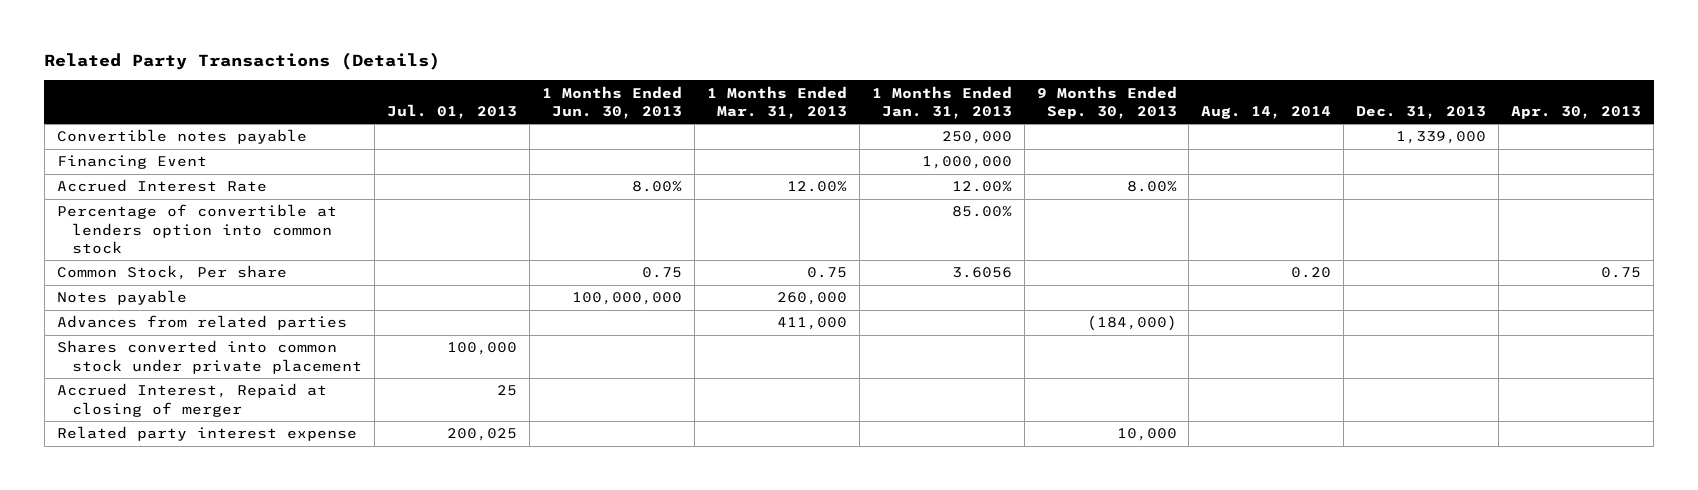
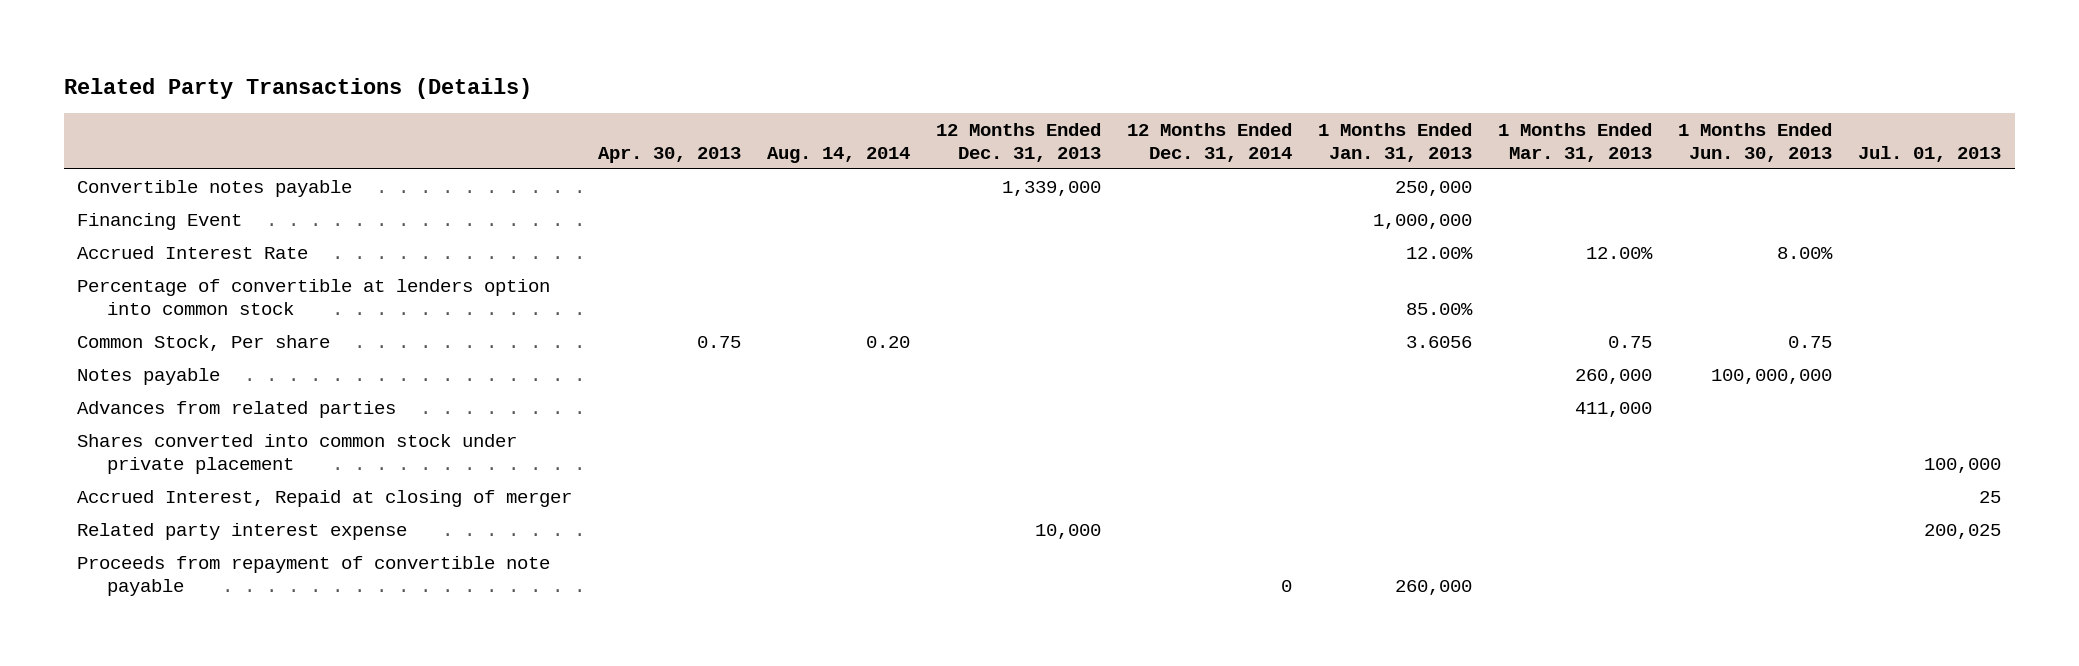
[1036,85,1177,119] 9 Months Ended Sep. 30, 2013 -> none
[1356,105,1487,119] Dec. 31, 2013 -> none
none -> [936,122,1102,162] 12 Months Ended Dec. 31, 2013
none -> [1127,122,1293,162] 12 Months Ended Dec. 31, 2014
none -> [77,555,551,597] Proceeds from repayment of convertible note payable

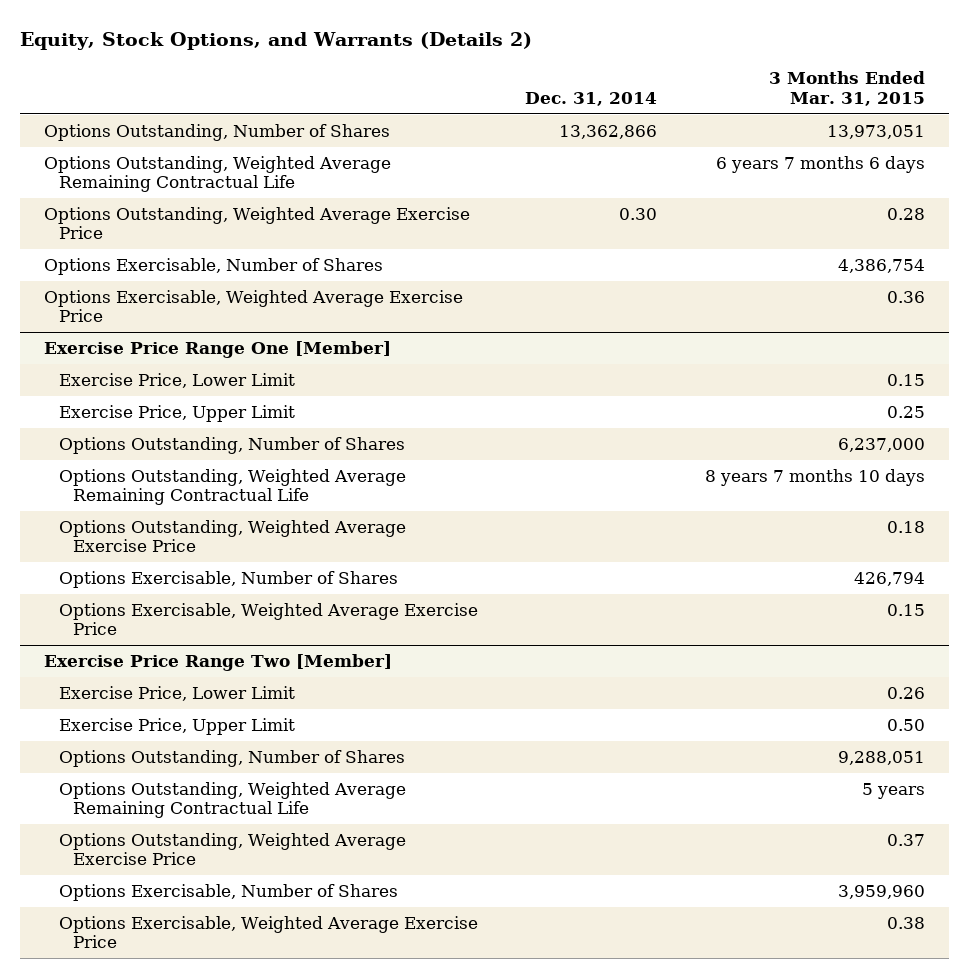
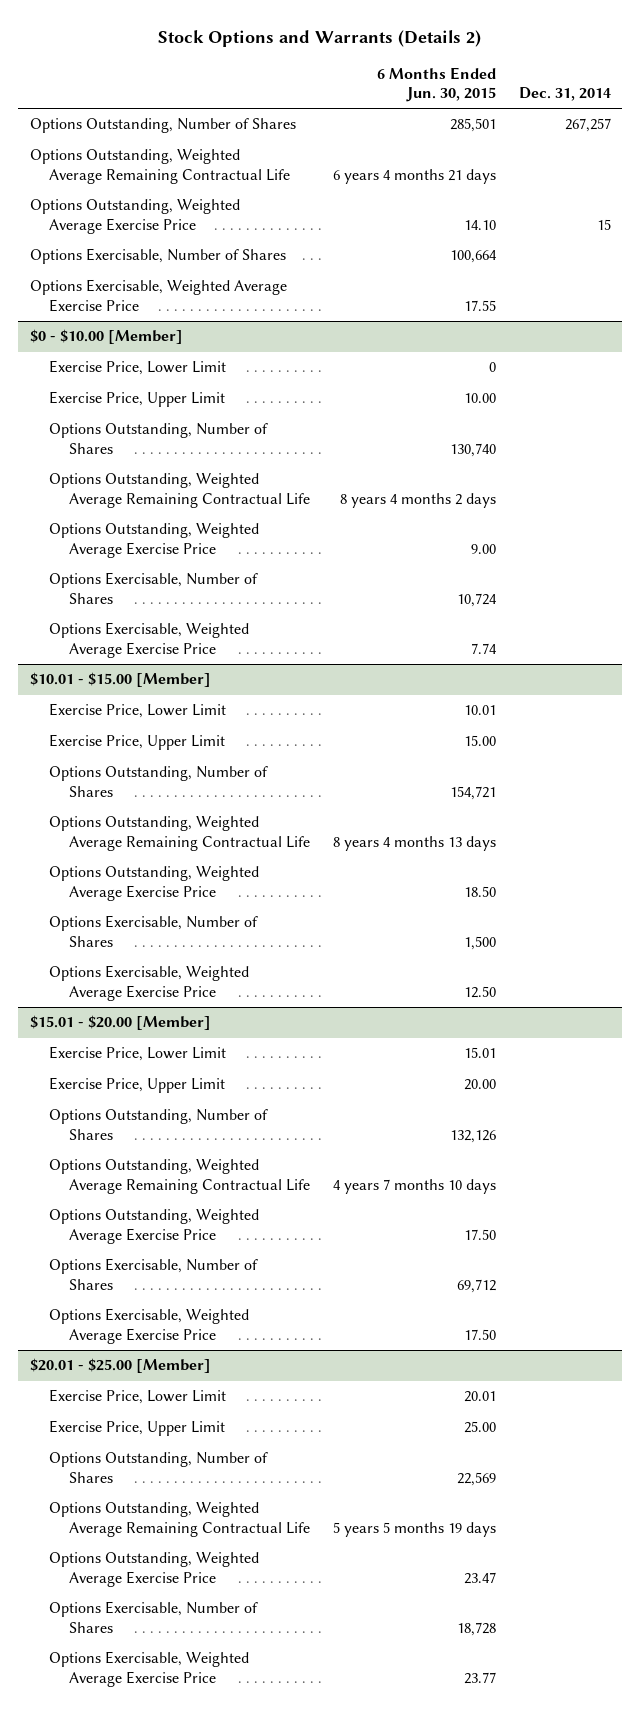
[20,31,533,50] Equity, Stock Options, and Warrants (Details 2) -> [158,29,482,47] Stock Options and Warrants (Details 2)
[768,71,925,106] 3 Months Ended Mar. 31, 2015 -> none
none -> [376,67,496,103] 6 Months Ended Jun. 30, 2015
[559,124,658,139] 13,362,866 -> [564,118,611,133] 267,257
[619,207,658,220] 0.30 -> [596,218,611,230] 15
[44,340,392,358] Exercise Price Range One [Member] -> [29,329,183,345] $0 - $10.00 [Member]
[44,653,393,671] Exercise Price Range Two [Member] -> [29,672,211,688] $10.01 - $15.00 [Member]
none -> [29,1015,211,1031] $15.01 - $20.00 [Member]
none -> [49,1046,227,1062] Exercise Price, Lower Limit
none -> [49,1077,226,1094] Exercise Price, Upper Limit
none -> [49,1109,269,1140] Options Outstanding, Number of Shares
none -> [49,1159,311,1194] Options Outstanding, Weighted Average Remaining Contractual Life
none -> [49,1209,260,1244] Options Outstanding, Weighted Average Exercise Price
none -> [49,1258,259,1290] Options Exercisable, Number of Shares
none -> [49,1308,250,1344] Options Exercisable, Weighted Average Exercise Price
none -> [29,1358,211,1374] $20.01 - $25.00 [Member]
none -> [49,1389,227,1405] Exercise Price, Lower Limit
none -> [49,1420,226,1437] Exercise Price, Upper Limit
none -> [49,1452,269,1483] Options Outstanding, Number of Shares
none -> [49,1502,311,1537] Options Outstanding, Weighted Average Remaining Contractual Life
none -> [49,1552,260,1587] Options Outstanding, Weighted Average Exercise Price
none -> [49,1601,259,1633] Options Exercisable, Number of Shares
none -> [49,1651,250,1687] Options Exercisable, Weighted Average Exercise Price

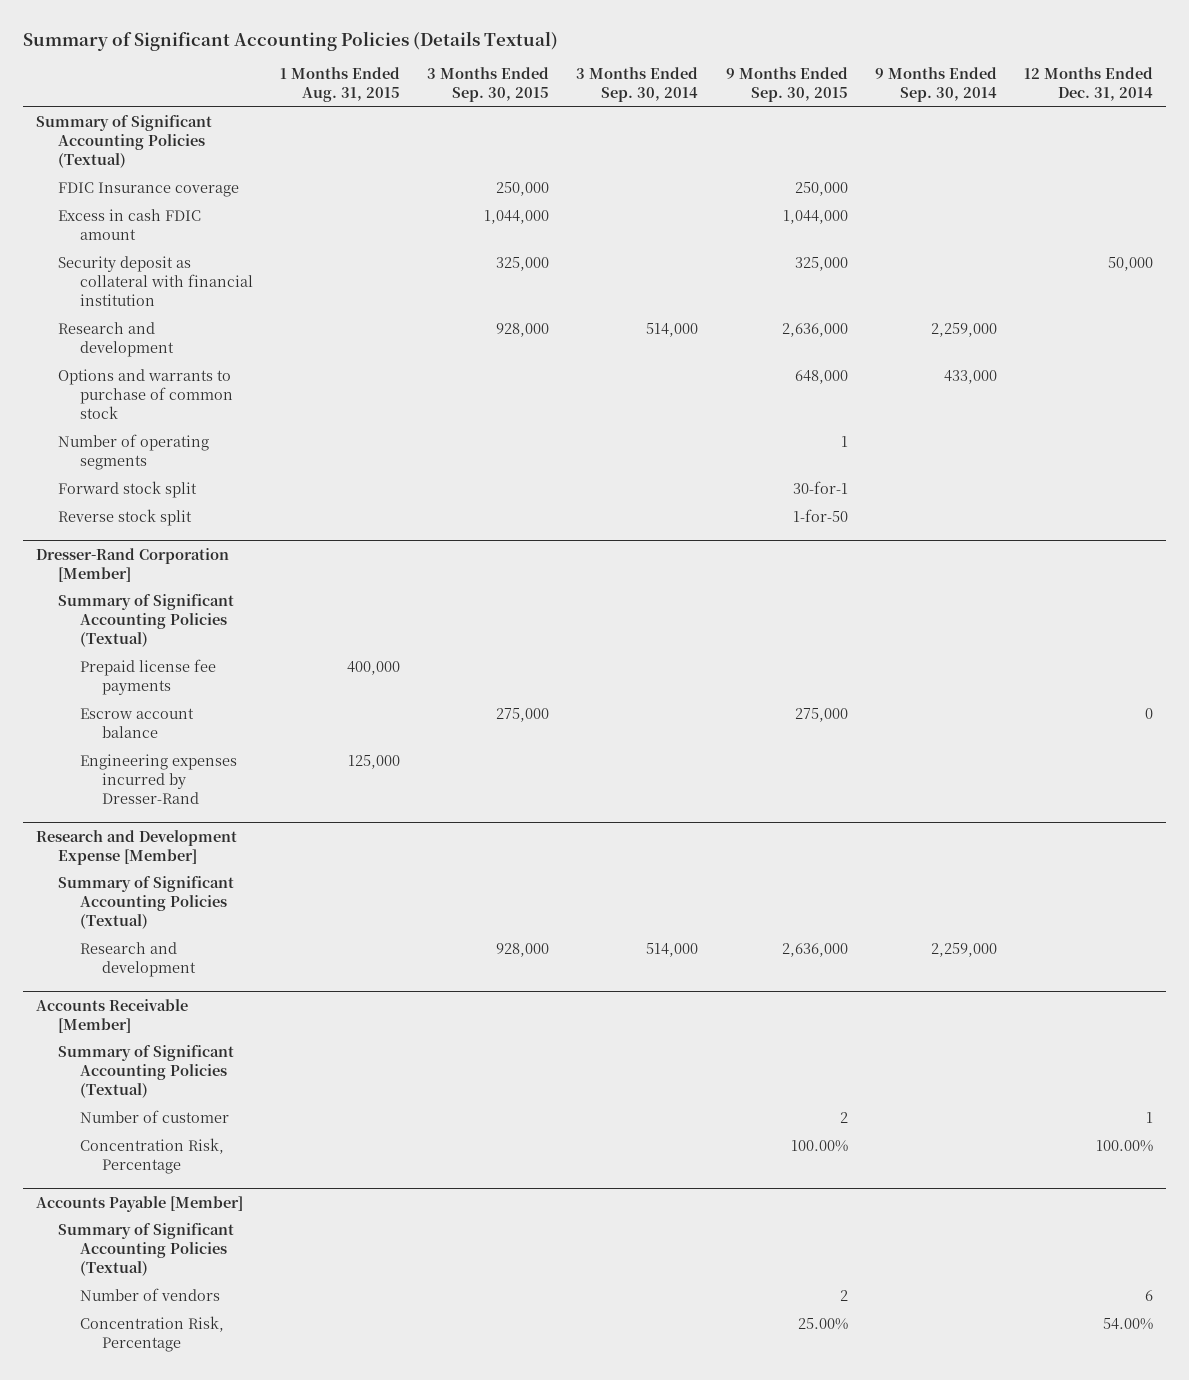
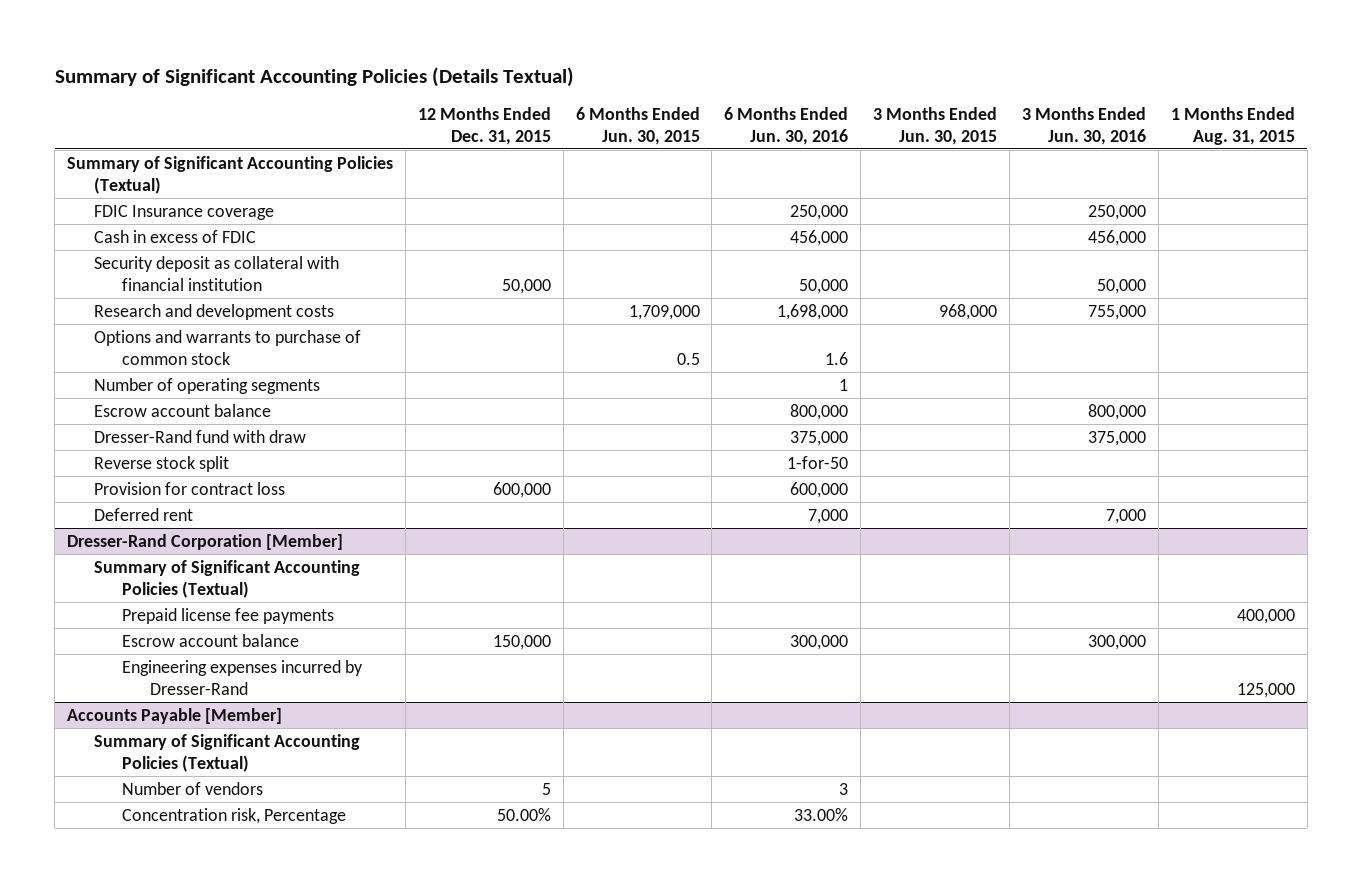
[427,67,550,103] 3 Months Ended Sep. 30, 2015 -> none
[576,67,699,103] 3 Months Ended Sep. 30, 2014 -> none
[725,67,848,103] 9 Months Ended Sep. 30, 2015 -> none
[874,67,997,103] 9 Months Ended Sep. 30, 2014 -> none
[1023,67,1153,102] 12 Months Ended Dec. 31, 2014 -> none
none -> [417,107,551,145] 12 Months Ended Dec. 31, 2015
none -> [575,107,700,145] 6 Months Ended Jun. 30, 2015
none -> [724,107,849,145] 6 Months Ended Jun. 30, 2016
none -> [873,107,998,145] 3 Months Ended Jun. 30, 2015
none -> [1021,107,1146,145] 3 Months Ended Jun. 30, 2016
[58,209,202,241] Excess in cash FDIC amount -> [94,230,257,244] Cash in excess of FDIC
[58,322,175,358] Research and development -> [94,304,335,321] Research and development costs
[58,481,198,499] Forward stock split -> none
none -> [94,404,272,418] Escrow account balance
none -> [94,430,307,444] Dresser-Rand fund with draw
none -> [94,482,286,496] Provision for contract loss
none -> [94,508,194,522] Deferred rent
[36,829,238,865] Research and Development Expense [Member] -> none
[58,876,235,930] Summary of Significant Accounting Policies (Textual) -> none
[80,942,196,978] Research and development -> none
[36,998,189,1033] Accounts Receivable [Member] -> none
[58,1045,235,1099] Summary of Significant Accounting Policies (Textual) -> none
[80,1110,230,1124] Number of customer -> none
[80,1138,225,1175] Concentration Risk, Percentage -> none
[80,1316,225,1353] Concentration Risk, Percentage -> [122,808,347,825] Concentration risk, Percentage

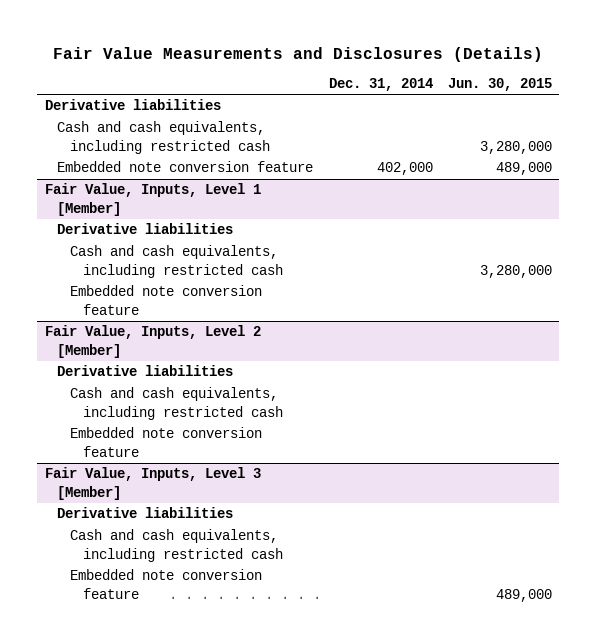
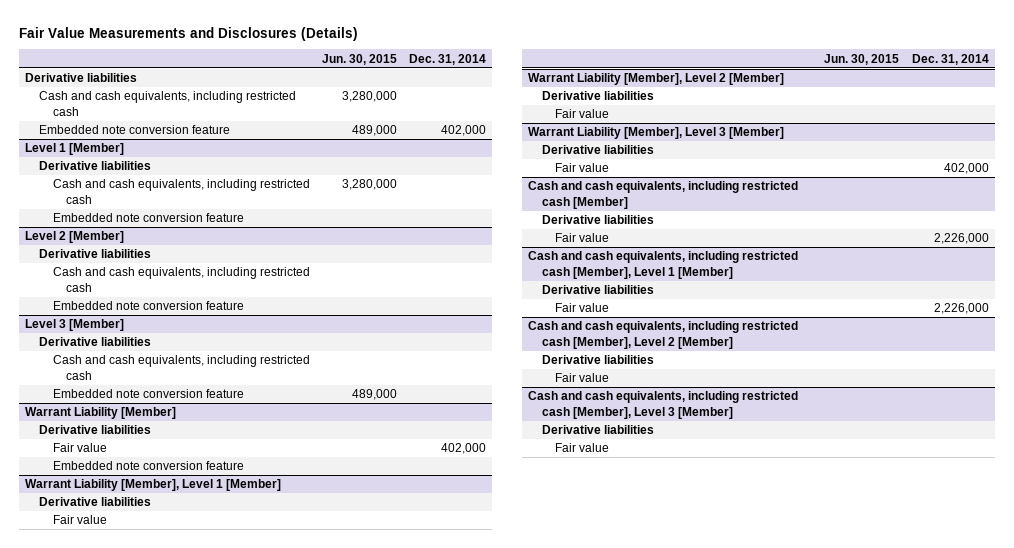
[44,183,261,216] Fair Value, Inputs, Level 1 [Member] -> [25,143,125,156] Level 1 [Member]
[44,325,261,358] Fair Value, Inputs, Level 2 [Member] -> [25,231,125,244] Level 2 [Member]
[44,467,261,500] Fair Value, Inputs, Level 3 [Member] -> [25,319,125,332] Level 3 [Member]
none -> [25,407,177,420] Warrant Liability [Member]
none -> [38,425,151,435] Derivative liabilities
none -> [52,443,107,453] Fair value
none -> [52,461,244,471] Embedded note conversion feature
none -> [25,479,282,492] Warrant Liability [Member], Level 1 [Member]
none -> [38,497,151,507] Derivative liabilities
none -> [52,515,107,525] Fair value
none -> [527,73,784,86] Warrant Liability [Member], Level 2 [Member]
none -> [541,91,654,101] Derivative liabilities
none -> [555,109,610,119] Fair value
none -> [527,127,784,140] Warrant Liability [Member], Level 3 [Member]
none -> [541,145,654,155] Derivative liabilities
none -> [555,163,610,173] Fair value
none -> [527,181,798,209] Cash and cash equivalents, including restricted cash [Member]
none -> [541,215,654,225] Derivative liabilities
none -> [555,233,610,243] Fair value
none -> [527,251,798,279] Cash and cash equivalents, including restricted cash [Member], Level 1 [Member]
none -> [541,285,654,295] Derivative liabilities
none -> [555,303,610,313] Fair value
none -> [527,321,798,349] Cash and cash equivalents, including restricted cash [Member], Level 2 [Member]
none -> [541,355,654,365] Derivative liabilities
none -> [555,373,610,383] Fair value
none -> [527,391,798,419] Cash and cash equivalents, including restricted cash [Member], Level 3 [Member]
none -> [541,425,654,435] Derivative liabilities
none -> [555,443,610,453] Fair value

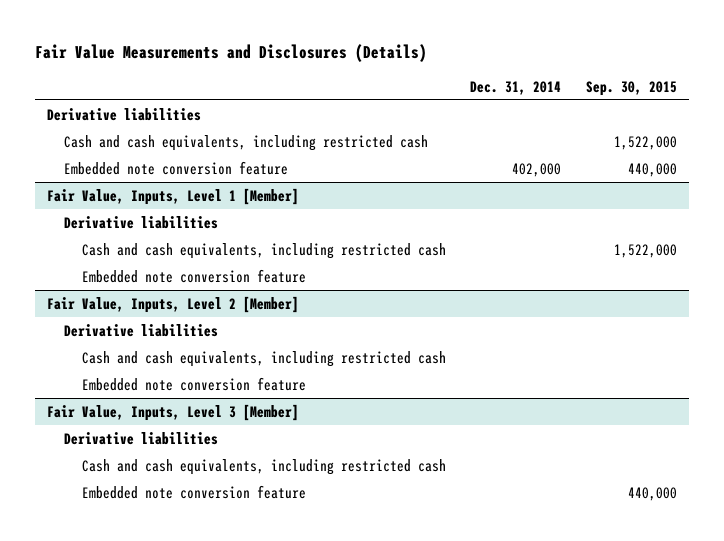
[321,53,397,65] Jun. 30, 2015 -> none
none -> [585,80,677,96] Sep. 30, 2015
[25,143,125,156] Level 1 [Member] -> [47,187,300,205] Fair Value, Inputs, Level 1 [Member]
[25,231,125,244] Level 2 [Member] -> [47,295,300,313] Fair Value, Inputs, Level 2 [Member]
[25,319,125,332] Level 3 [Member] -> [47,403,300,421] Fair Value, Inputs, Level 3 [Member]
[25,407,177,420] Warrant Liability [Member] -> none
[38,425,151,435] Derivative liabilities -> none
[52,443,107,453] Fair value -> none
[52,461,244,471] Embedded note conversion feature -> none
[25,479,282,492] Warrant Liability [Member], Level 1 [Member] -> none
[38,497,151,507] Derivative liabilities -> none
[52,515,107,525] Fair value -> none
[527,73,784,86] Warrant Liability [Member], Level 2 [Member] -> none
[541,91,654,101] Derivative liabilities -> none
[555,109,610,119] Fair value -> none
[527,127,784,140] Warrant Liability [Member], Level 3 [Member] -> none
[541,145,654,155] Derivative liabilities -> none
[555,163,610,173] Fair value -> none
[527,181,798,209] Cash and cash equivalents, including restricted cash [Member] -> none
[541,215,654,225] Derivative liabilities -> none
[555,233,610,243] Fair value -> none
[527,251,798,279] Cash and cash equivalents, including restricted cash [Member], Level 1 [Member] -> none
[541,285,654,295] Derivative liabilities -> none
[555,303,610,313] Fair value -> none
[527,321,798,349] Cash and cash equivalents, including restricted cash [Member], Level 2 [Member] -> none
[541,355,654,365] Derivative liabilities -> none
[555,373,610,383] Fair value -> none
[527,391,798,419] Cash and cash equivalents, including restricted cash [Member], Level 3 [Member] -> none
[541,425,654,435] Derivative liabilities -> none
[555,443,610,453] Fair value -> none

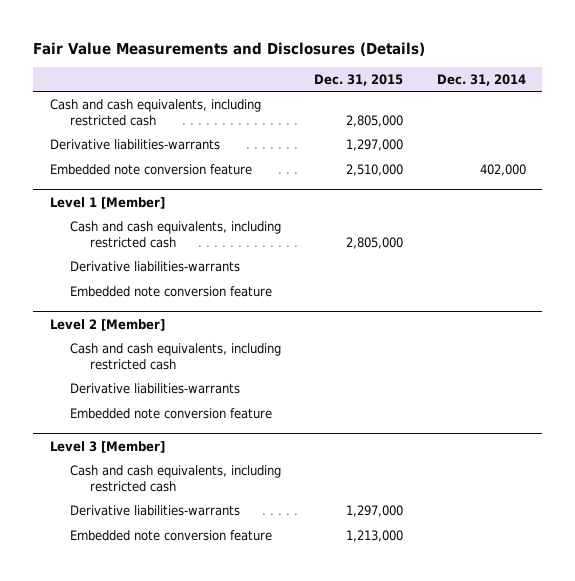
[585,80,677,96] Sep. 30, 2015 -> none
none -> [314,73,404,86] Dec. 31, 2015
[47,107,202,121] Derivative liabilities -> none
none -> [49,139,220,151] Derivative liabilities-warrants
[64,215,219,229] Derivative liabilities -> none
[47,187,300,205] Fair Value, Inputs, Level 1 [Member] -> [49,196,165,209] Level 1 [Member]
none -> [69,261,240,273] Derivative liabilities-warrants
[64,323,219,337] Derivative liabilities -> none
[47,295,300,313] Fair Value, Inputs, Level 2 [Member] -> [49,318,165,331] Level 2 [Member]
none -> [69,383,240,395] Derivative liabilities-warrants
[64,431,219,445] Derivative liabilities -> none
[47,403,300,421] Fair Value, Inputs, Level 3 [Member] -> [49,440,165,453] Level 3 [Member]
none -> [69,505,240,517] Derivative liabilities-warrants

